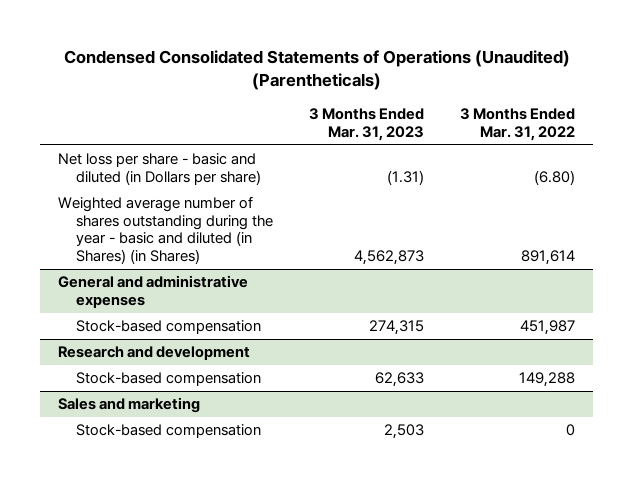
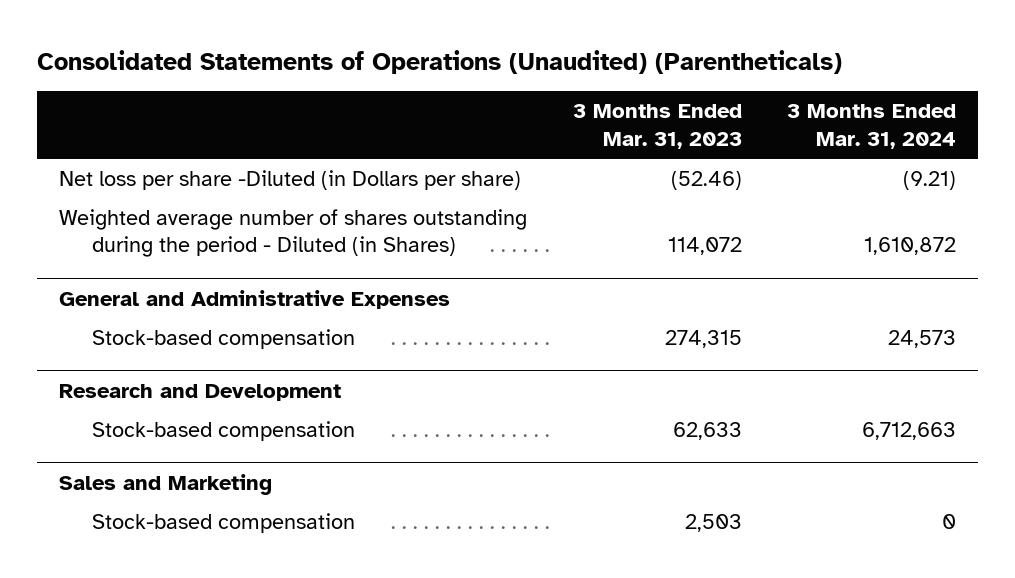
[63,50,570,91] Condensed Consolidated Statements of Operations (Unaudited) (Parentheticals) -> [36,49,842,74] Consolidated Statements of Operations (Unaudited) (Parentheticals)
[460,108,576,141] 3 Months Ended Mar. 31, 2022 -> none
none -> [786,104,956,149] 3 Months Ended Mar. 31, 2024
[58,153,262,185] Net loss per share - basic and diluted (in Dollars per share) -> [59,169,522,190] Net loss per share -Diluted (in Dollars per share)
[387,169,425,185] (1.31) -> [670,170,742,190] (52.46)
[58,196,274,264] Weighted average number of shares outstanding during the year - basic and diluted (in Shares) (in Shares) -> [59,208,528,258] Weighted average number of shares outstanding during the period - Diluted (in Shares)
[354,249,425,265] 4,562,873 -> [667,237,742,256] 114,072
[58,275,249,308] General and administrative expenses -> [59,289,451,309] General and Administrative Expenses
[58,346,251,361] Research and development -> [59,383,342,401] Research and Development
[58,397,201,414] Sales and marketing -> [59,473,273,495] Sales and Marketing

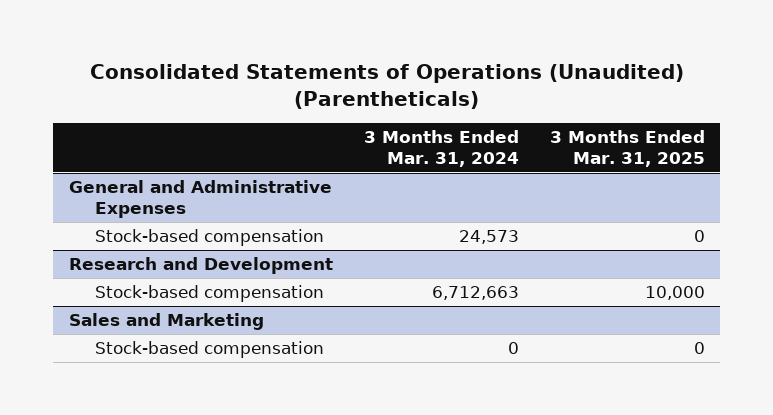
[572,104,742,149] 3 Months Ended Mar. 31, 2023 -> none
none -> [549,129,705,168] 3 Months Ended Mar. 31, 2025
[59,169,522,190] Net loss per share -Diluted (in Dollars per share) -> none
[59,208,528,258] Weighted average number of shares outstanding during the period - Diluted (in Shares) -> none

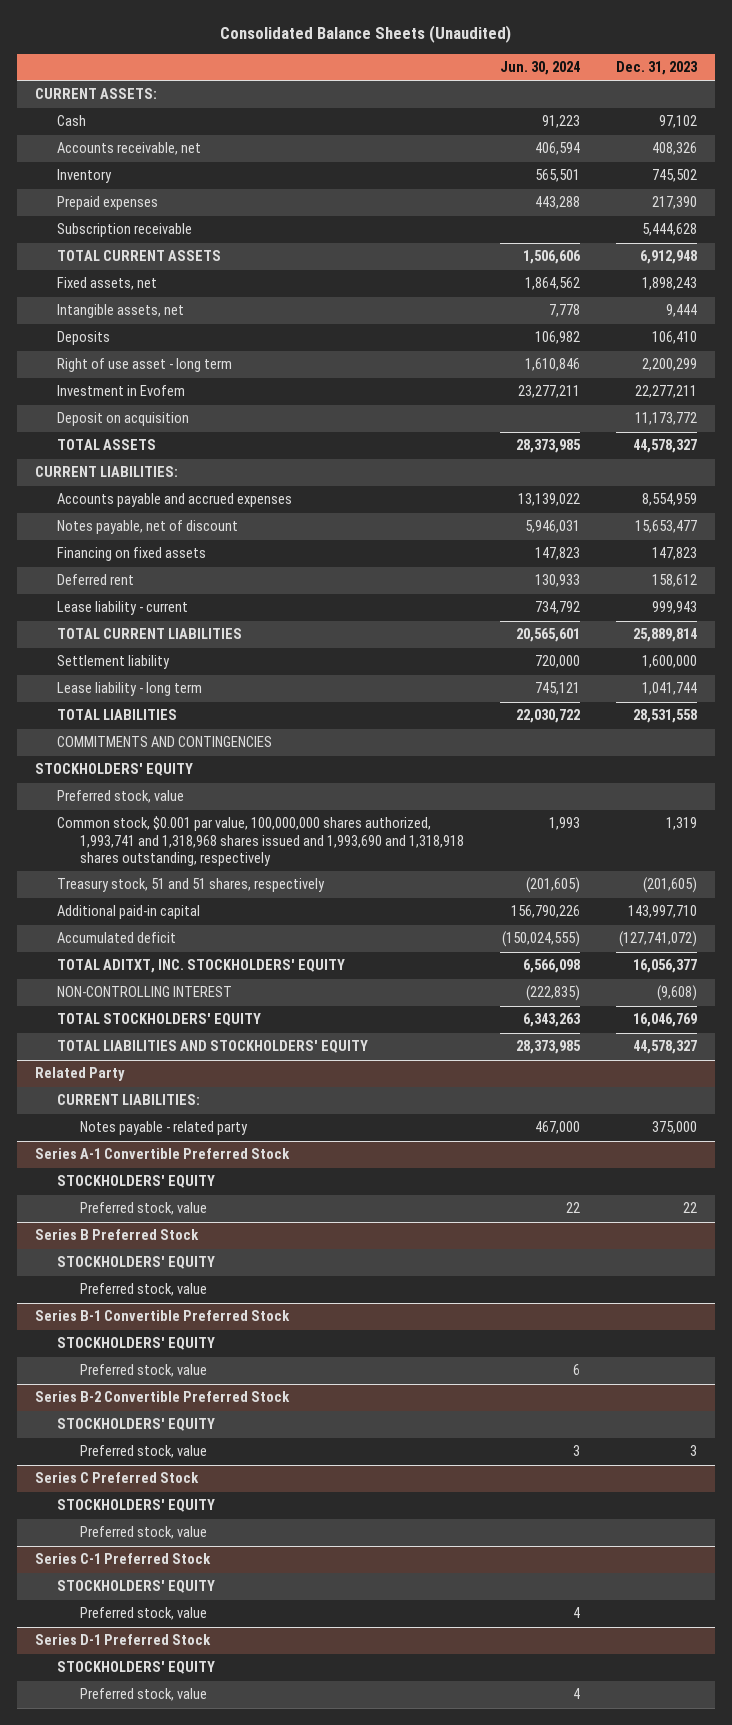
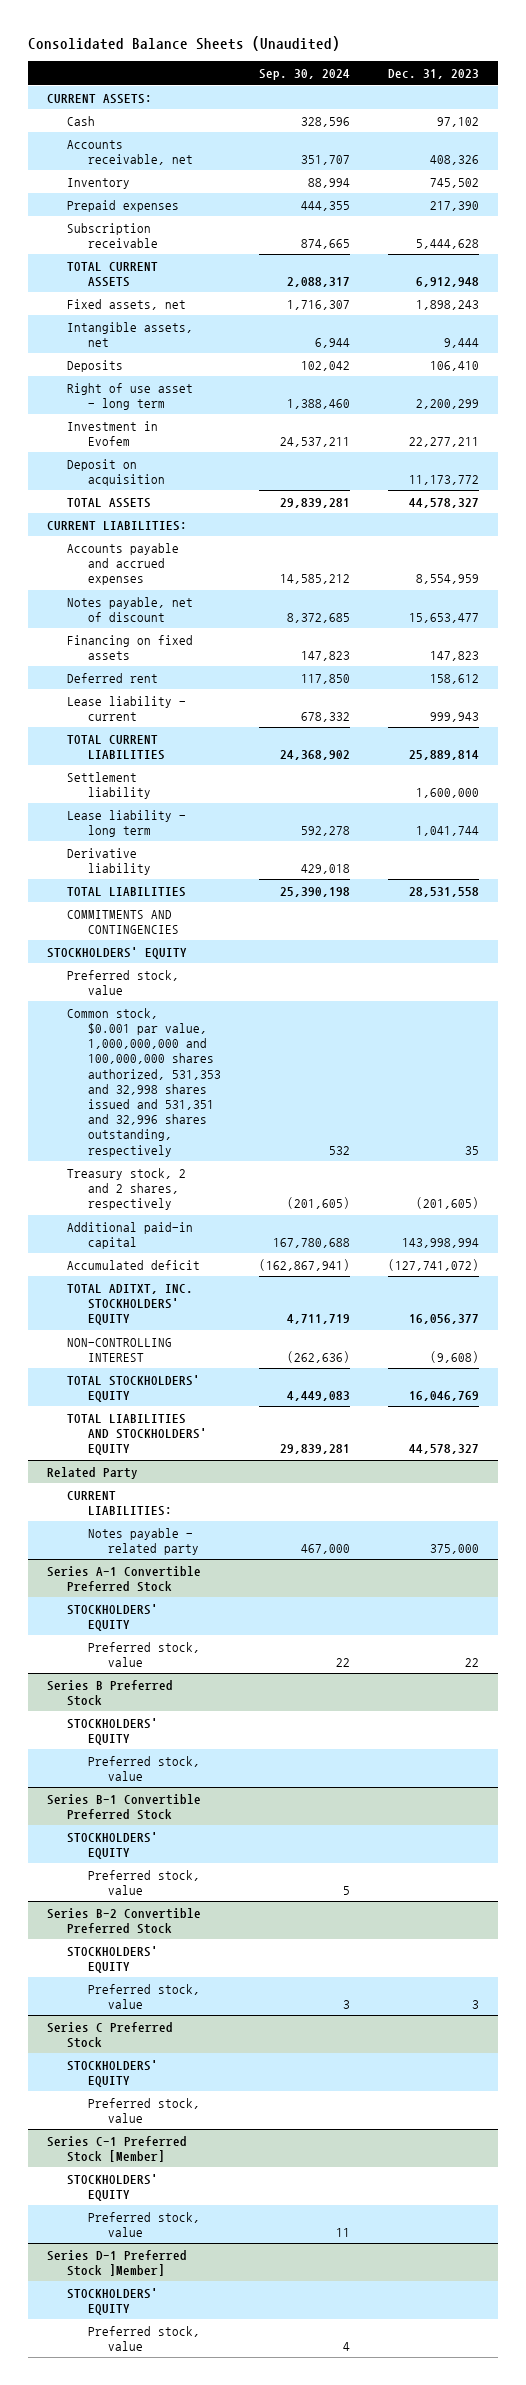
[499,61,580,76] Jun. 30, 2024 -> none
none -> [258,69,350,81] Sep. 30, 2024
none -> [67,847,151,875] Derivative liability
[57,816,464,866] Common stock, $0.001 par value, 100,000,000 shares authorized, 1,993,741 and 1,318,968 shares issued and 1,993,690 and 1,318,918 shares outstanding, respectively -> [67,1007,221,1157] Common stock, $0.001 par value, 1,000,000,000 and 100,000,000 shares authorized, 531,353 and 32,998 shares issued and 531,351 and 32,996 shares outstanding, respectively
[666,817,698,831] 1,319 -> [465,1145,480,1155] 35
[57,878,326,893] Treasury stock, 51 and 51 shares, respectively -> [67,1167,187,1211] Treasury stock, 2 and 2 shares, respectively
[628,905,698,919] 143,997,710 -> [402,1237,480,1248] 143,998,994
[34,1553,211,1565] Series C-1 Preferred Stock -> [47,2135,188,2162] Series C-1 Preferred Stock [Member]
[34,1634,211,1646] Series D-1 Preferred Stock -> [47,2249,188,2276] Series D-1 Preferred Stock ]Member]

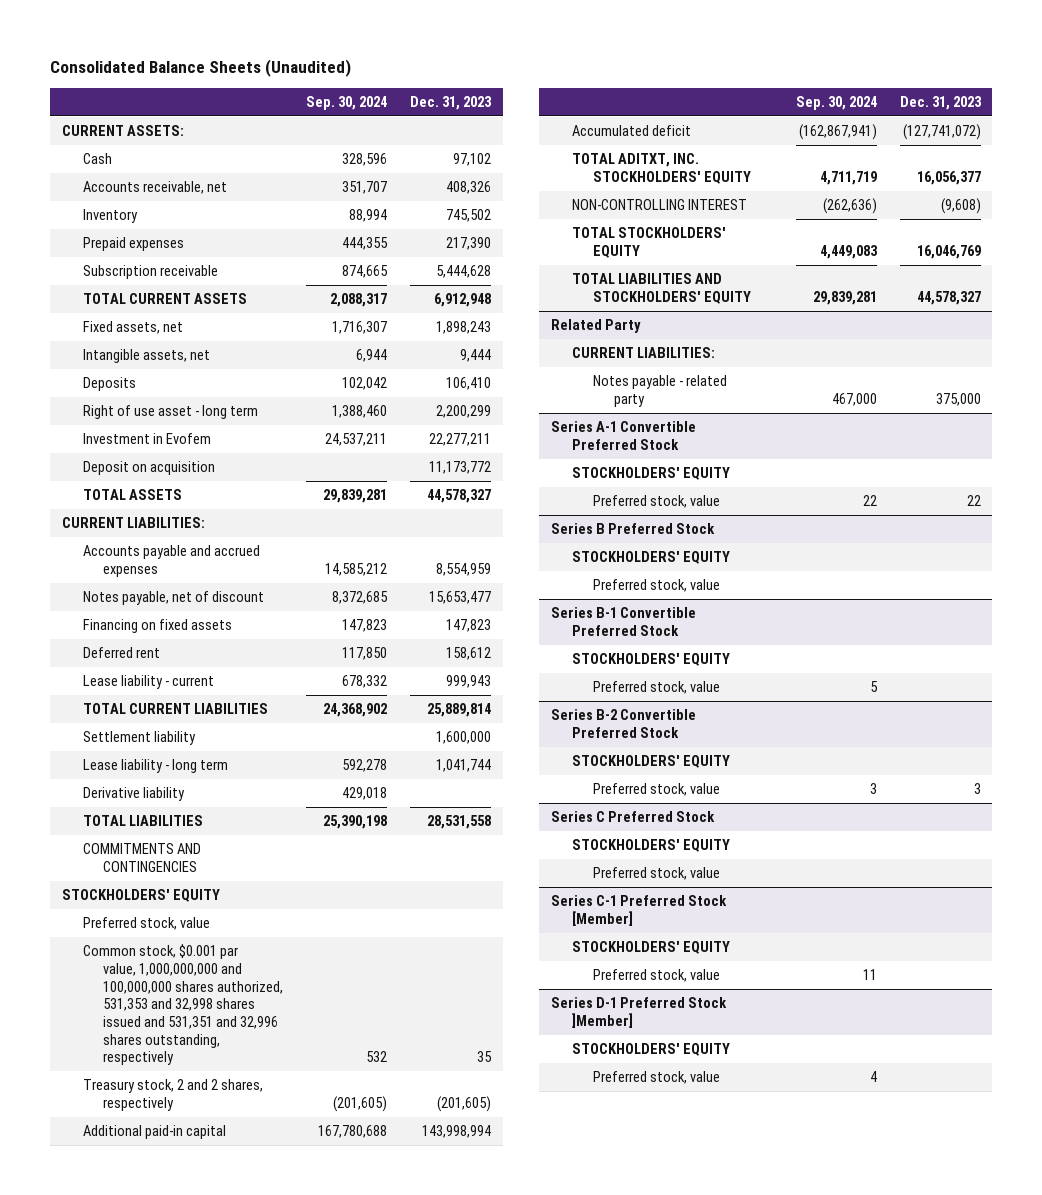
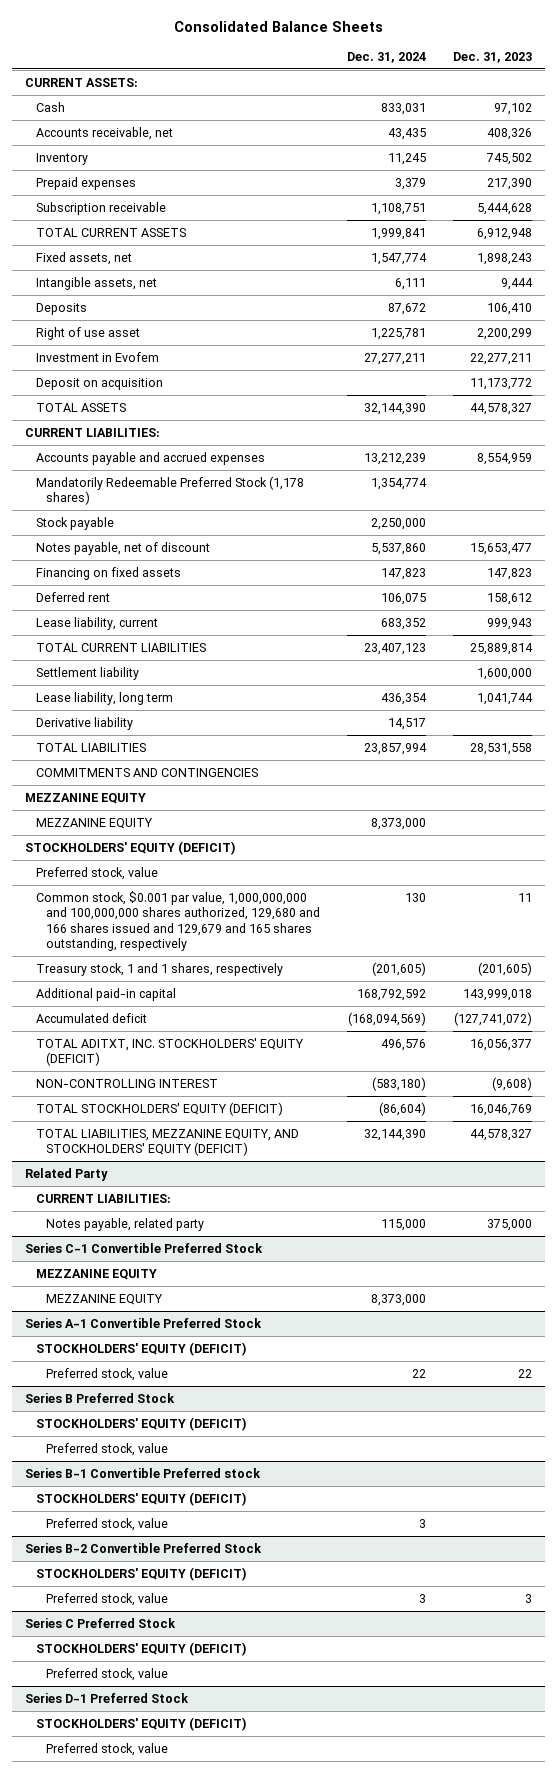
[50,58,352,77] Consolidated Balance Sheets (Unaudited) -> [173,20,383,32] Consolidated Balance Sheets
[306,95,388,110] Sep. 30, 2024 -> none
none -> [346,52,426,64] Dec. 31, 2024
[82,405,258,420] Right of use asset - long term -> [35,326,140,340] Right of use asset
none -> [35,475,304,506] Mandatorily Redeemable Preferred Stock (1,178 shares)
none -> [35,516,114,530] Stock payable
[82,675,214,690] Lease liability - current -> [35,616,158,630] Lease liability, current
[82,759,228,774] Lease liability - long term -> [35,691,173,705] Lease liability, long term
none -> [25,792,147,804] MEZZANINE EQUITY
none -> [35,817,153,829] MEZZANINE EQUITY
[61,889,220,903] STOCKHOLDERS' EQUITY -> [25,840,237,855] STOCKHOLDERS' EQUITY (DEFICIT)
[82,944,284,1066] Common stock, $0.001 par value, 1,000,000,000 and 100,000,000 shares authorized, 531,353 and 32,998 shares issued and 531,351 and 32,996 shares outstanding, respectively -> [35,890,321,952] Common stock, $0.001 par value, 1,000,000,000 and 100,000,000 shares authorized, 129,680 and 166 shares issued and 129,679 and 165 shares outstanding, respectively
[477,1051,493,1063] 35 -> [517,892,532,902] 11
[82,1079,263,1111] Treasury stock, 2 and 2 shares, respectively -> [35,962,283,976] Treasury stock, 1 and 1 shares, respectively
[422,1125,492,1139] 143,998,994 -> [462,988,532,1001] 143,999,018
[571,153,751,184] TOTAL ADITXT, INC. STOCKHOLDERS' EQUITY -> [35,1037,304,1067] TOTAL ADITXT, INC. STOCKHOLDERS' EQUITY (DEFICIT)
[571,227,726,258] TOTAL STOCKHOLDERS' EQUITY -> [35,1101,283,1116] TOTAL STOCKHOLDERS' EQUITY (DEFICIT)
[571,273,751,304] TOTAL LIABILITIES AND STOCKHOLDERS' EQUITY -> [35,1128,299,1157] TOTAL LIABILITIES, MEZZANINE EQUITY, AND STOCKHOLDERS' EQUITY (DEFICIT)
[592,375,727,407] Notes payable - related party -> [46,1217,205,1231] Notes payable, related party
none -> [25,1242,264,1253] Series C-1 Convertible Preferred Stock
none -> [35,1268,157,1280] MEZZANINE EQUITY
none -> [46,1293,164,1305] MEZZANINE EQUITY
[571,467,730,481] STOCKHOLDERS' EQUITY -> [35,1341,247,1356] STOCKHOLDERS' EQUITY (DEFICIT)
[571,551,730,565] STOCKHOLDERS' EQUITY -> [35,1416,247,1431] STOCKHOLDERS' EQUITY (DEFICIT)
[550,607,696,636] Series B-1 Convertible Preferred Stock -> [25,1467,262,1478] Series B-1 Convertible Preferred stock
[571,653,730,667] STOCKHOLDERS' EQUITY -> [35,1491,247,1506] STOCKHOLDERS' EQUITY (DEFICIT)
[571,755,730,769] STOCKHOLDERS' EQUITY -> [35,1566,247,1581] STOCKHOLDERS' EQUITY (DEFICIT)
[592,867,720,881] Preferred stock, value -> none
[550,895,727,926] Series C-1 Preferred Stock [Member] -> none
[571,941,730,955] STOCKHOLDERS' EQUITY -> none
[571,839,730,853] STOCKHOLDERS' EQUITY -> [35,1641,247,1656] STOCKHOLDERS' EQUITY (DEFICIT)
[550,997,727,1028] Series D-1 Preferred Stock ]Member] -> [25,1692,190,1703] Series D-1 Preferred Stock
[571,1043,730,1057] STOCKHOLDERS' EQUITY -> [35,1716,247,1731] STOCKHOLDERS' EQUITY (DEFICIT)

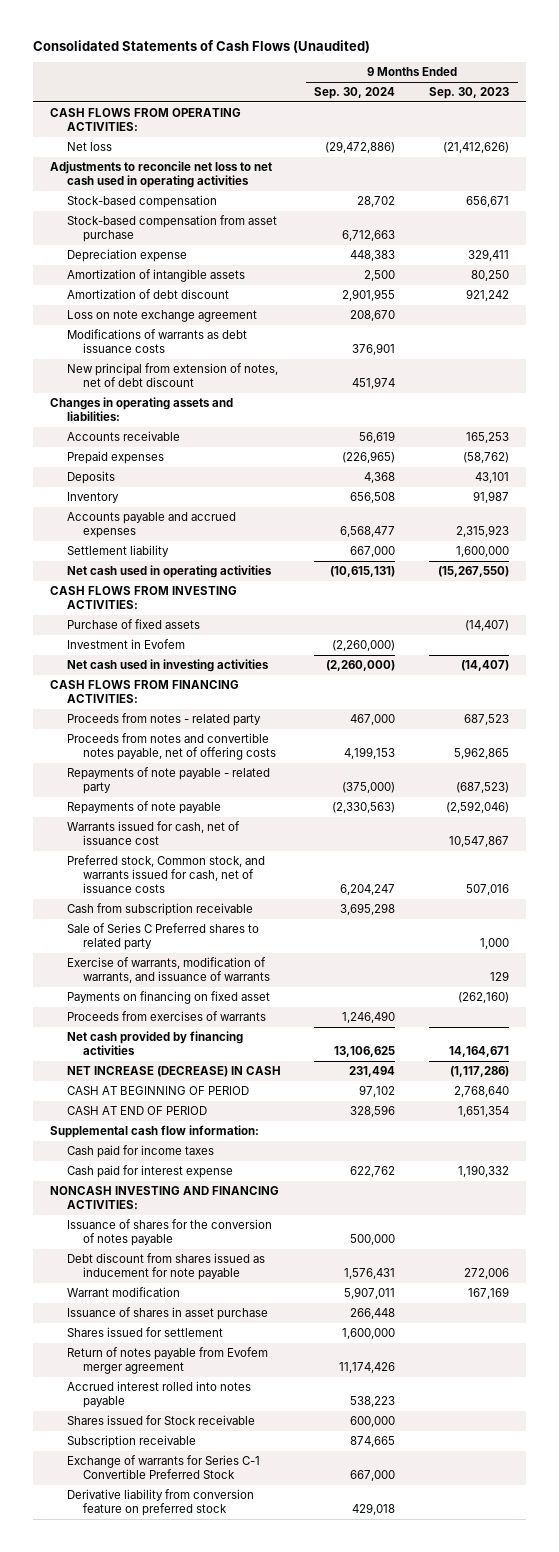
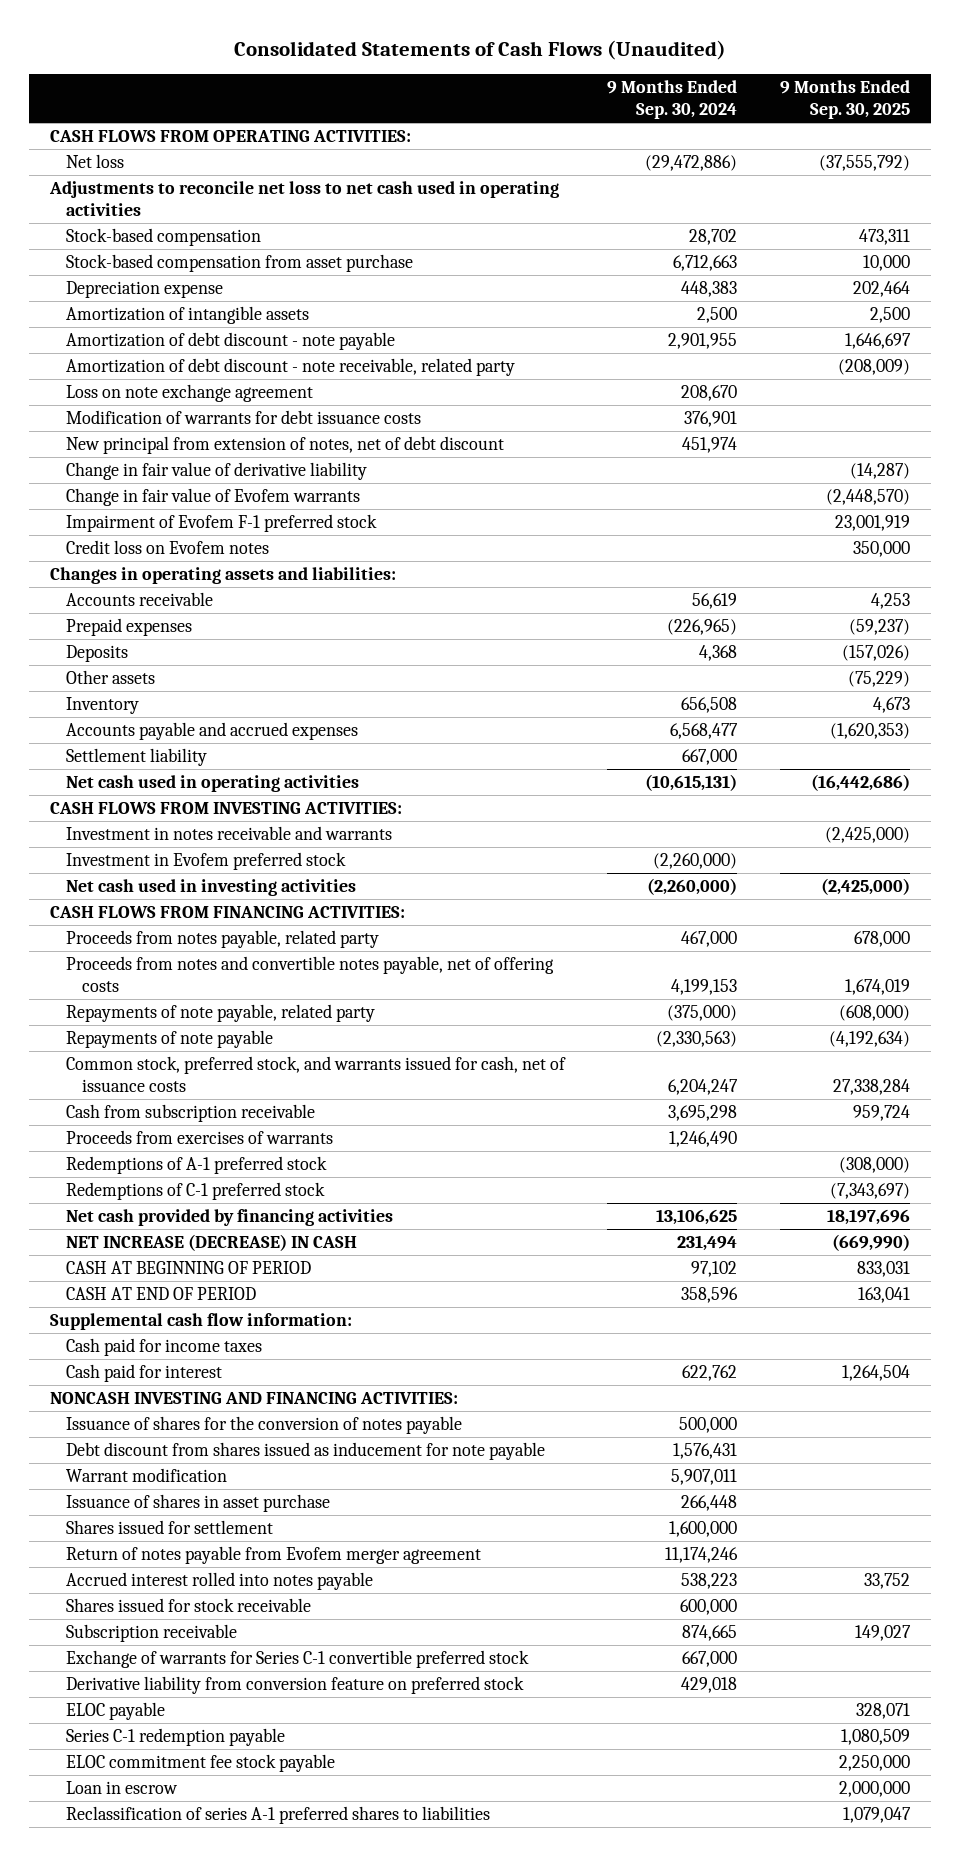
[429,87,510,100] Sep. 30, 2023 -> none
none -> [779,80,910,119] 9 Months Ended Sep. 30, 2025
[66,289,229,300] Amortization of debt discount -> [65,332,395,351] Amortization of debt discount - note payable
none -> [65,358,515,377] Amortization of debt discount - note receivable, related party
[66,329,247,354] Modifications of warrants as debt issuance costs -> [65,410,421,425] Modification of warrants for debt issuance costs
none -> [65,462,367,481] Change in fair value of derivative liability
none -> [65,488,360,507] Change in fair value of Evofem warrants
none -> [65,514,377,533] Impairment of Evofem F-1 preferred stock
none -> [65,540,269,555] Credit loss on Evofem notes
none -> [65,670,155,685] Other assets
[66,619,200,630] Purchase of fixed assets -> none
none -> [65,826,392,841] Investment in notes receivable and warrants
[66,639,185,650] Investment in Evofem -> [65,852,346,871] Investment in Evofem preferred stock
[66,713,261,727] Proceeds from notes - related party -> [65,930,379,949] Proceeds from notes payable, related party
[66,767,270,795] Repayments of note payable - related party -> [65,1004,375,1023] Repayments of note payable, related party
[66,821,240,846] Warrants issued for cash, net of issuance cost -> none
[66,855,265,894] Preferred stock, Common stock, and warrants issued for cash, net of issuance costs -> [65,1056,566,1092] Common stock, preferred stock, and warrants issued for cash, net of issuance costs
[66,923,259,951] Sale of Series C Preferred shares to related party -> none
[66,957,271,984] Exercise of warrants, modification of warrants, and issuance of warrants -> none
[66,991,270,1005] Payments on financing on fixed asset -> none
none -> [65,1156,327,1175] Redemptions of A-1 preferred stock
none -> [65,1182,325,1201] Redemptions of C-1 preferred stock
[350,1105,396,1118] 328,596 -> [681,1287,739,1304] 358,596
[66,1165,233,1179] Cash paid for interest expense -> [65,1364,222,1383] Cash paid for interest
[339,1362,396,1374] 11,174,426 -> [665,1547,739,1564] 11,174,246
[66,1415,255,1426] Shares issued for Stock receivable -> [65,1598,311,1613] Shares issued for stock receivable
[66,1455,260,1480] Exchange of warrants for Series C-1 Convertible Preferred Stock -> [65,1650,529,1669] Exchange of warrants for Series C-1 convertible preferred stock
none -> [65,1702,165,1721] ELOC payable
none -> [65,1728,285,1747] Series C-1 redemption payable
none -> [65,1754,335,1773] ELOC commitment fee stock payable
none -> [65,1781,178,1795] Loan in escrow
none -> [65,1806,490,1825] Reclassification of series A-1 preferred shares to liabilities

